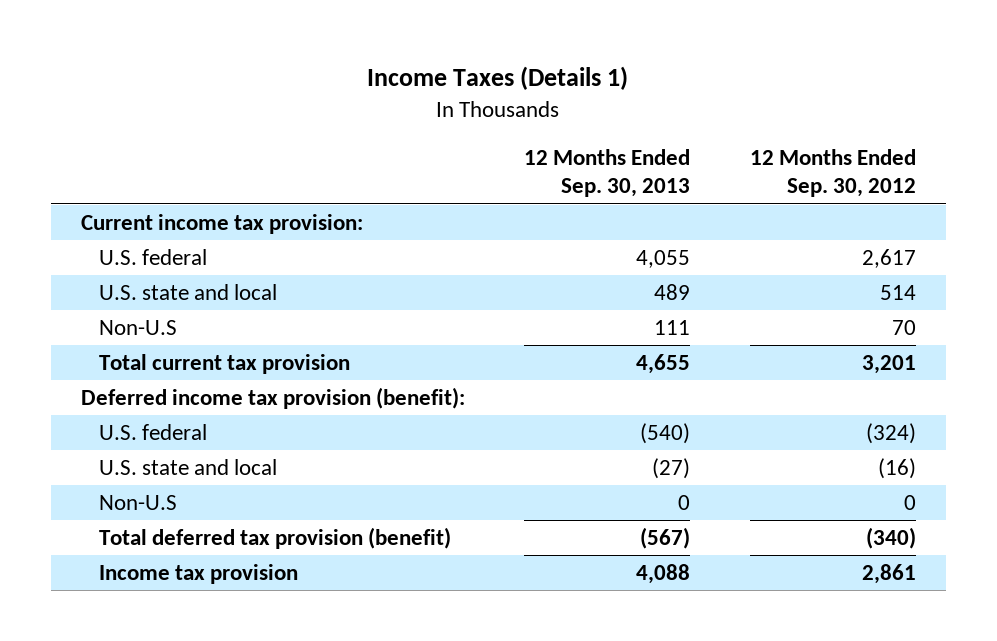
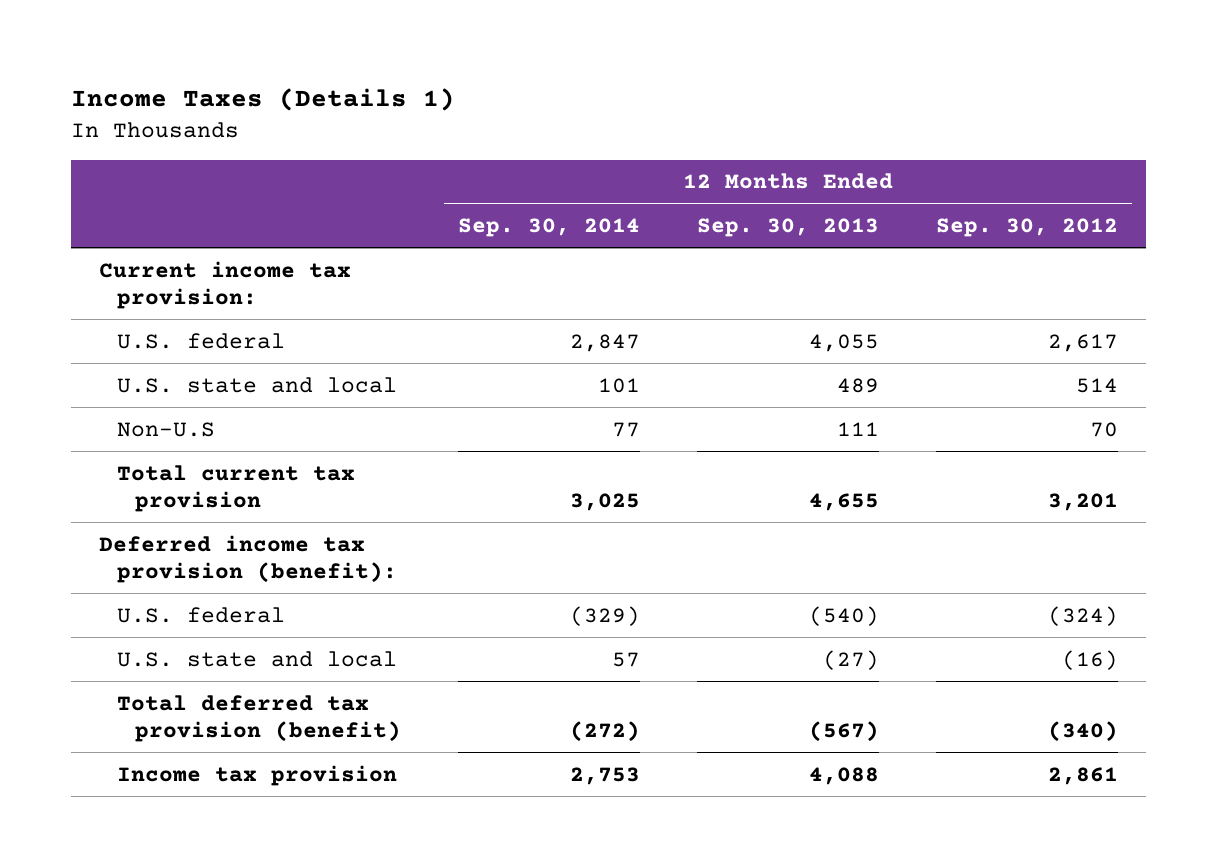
none -> [458,218,641,238] Sep. 30, 2014
[98,494,177,510] Non-U.S -> none

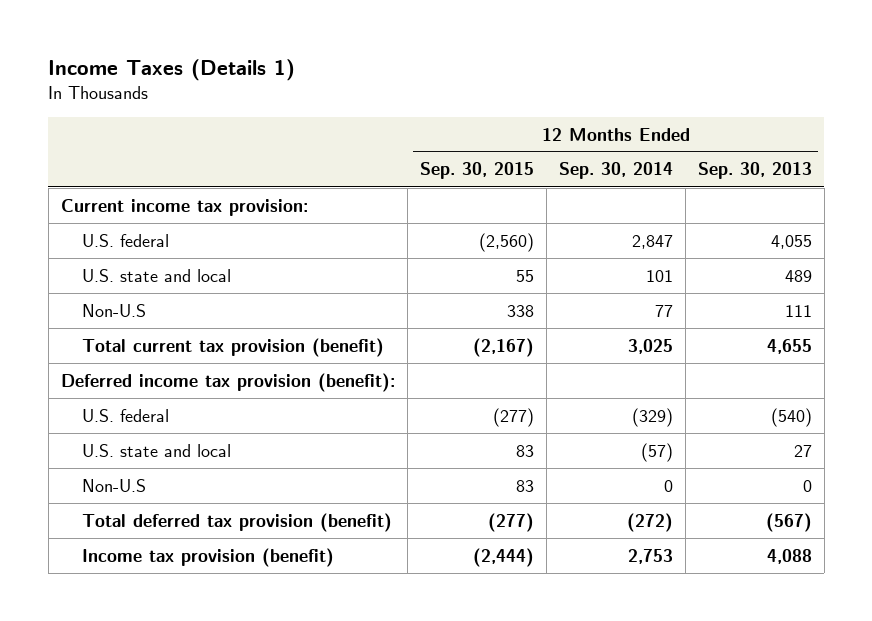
[935,218,1118,238] Sep. 30, 2012 -> none
none -> [419,162,534,180] Sep. 30, 2015
[117,464,356,512] Total current tax provision -> [82,337,385,357] Total current tax provision (benefit)
[612,651,641,667] 57 -> [640,442,673,462] (57)
[822,649,879,670] (27) -> [793,444,812,457] 27
none -> [82,478,147,492] Non-U.S
[117,764,398,786] Income tax provision -> [82,547,335,567] Income tax provision (benefit)

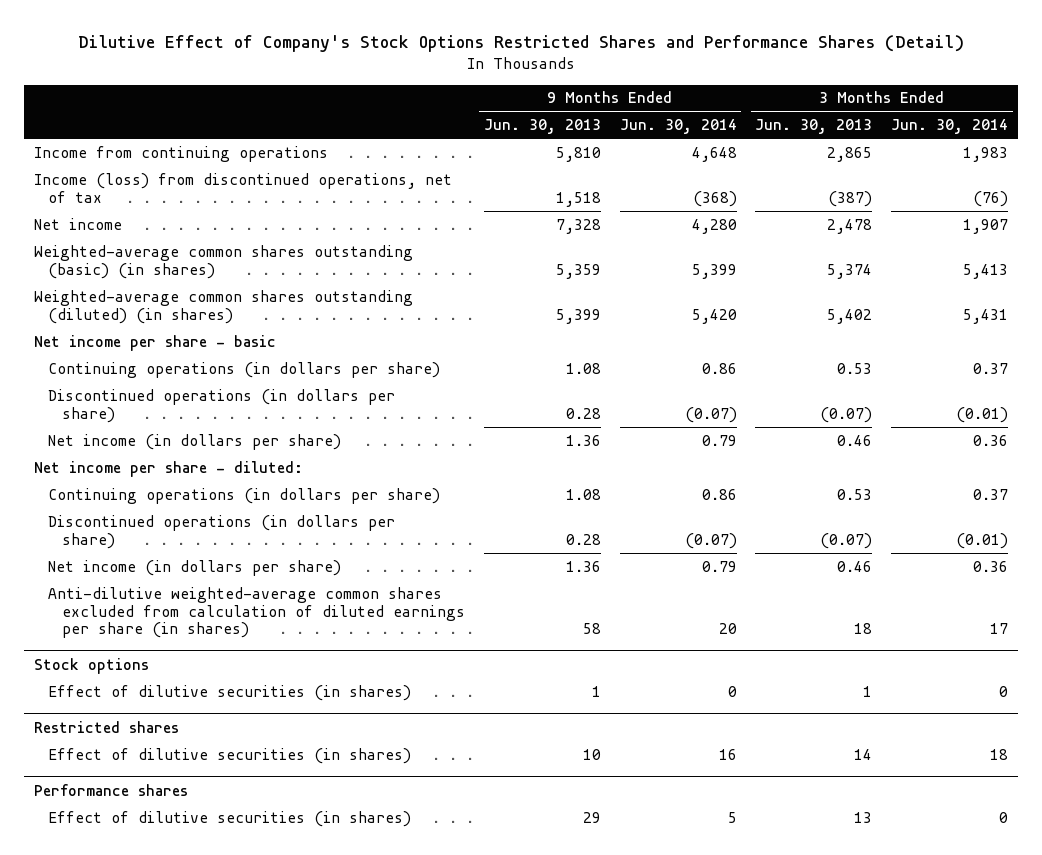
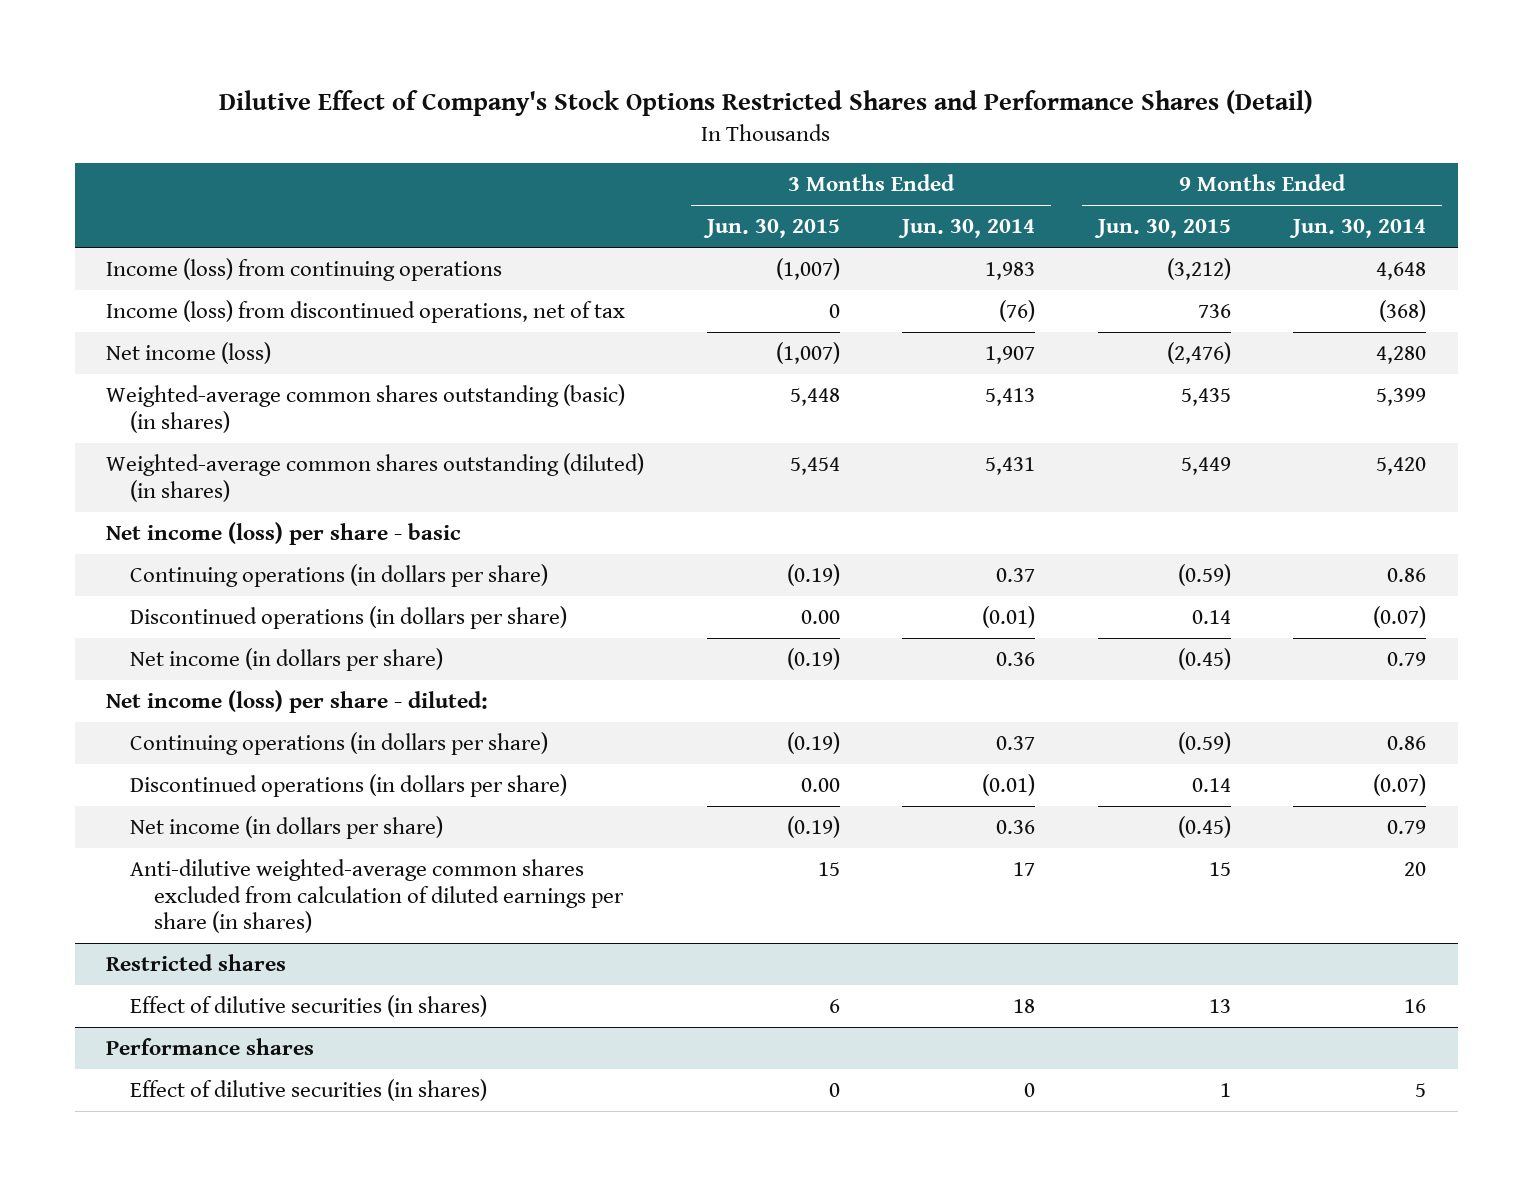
[483,119,601,135] Jun. 30, 2013 -> none
[755,119,873,135] Jun. 30, 2013 -> none
none -> [702,219,840,239] Jun. 30, 2015
none -> [1093,219,1231,239] Jun. 30, 2015
[33,145,328,162] Income from continuing operations -> [106,258,503,282] Income (loss) from continuing operations
[33,217,122,230] Net income -> [106,342,272,365] Net income (loss)
[33,334,276,351] Net income per share - basic -> [106,522,462,546] Net income (loss) per share - basic
[33,460,303,477] Net income per share - diluted: -> [106,690,489,714] Net income (loss) per share - diluted:
[33,657,149,674] Stock options -> none
[47,684,411,701] Effect of dilutive securities (in shares) -> none

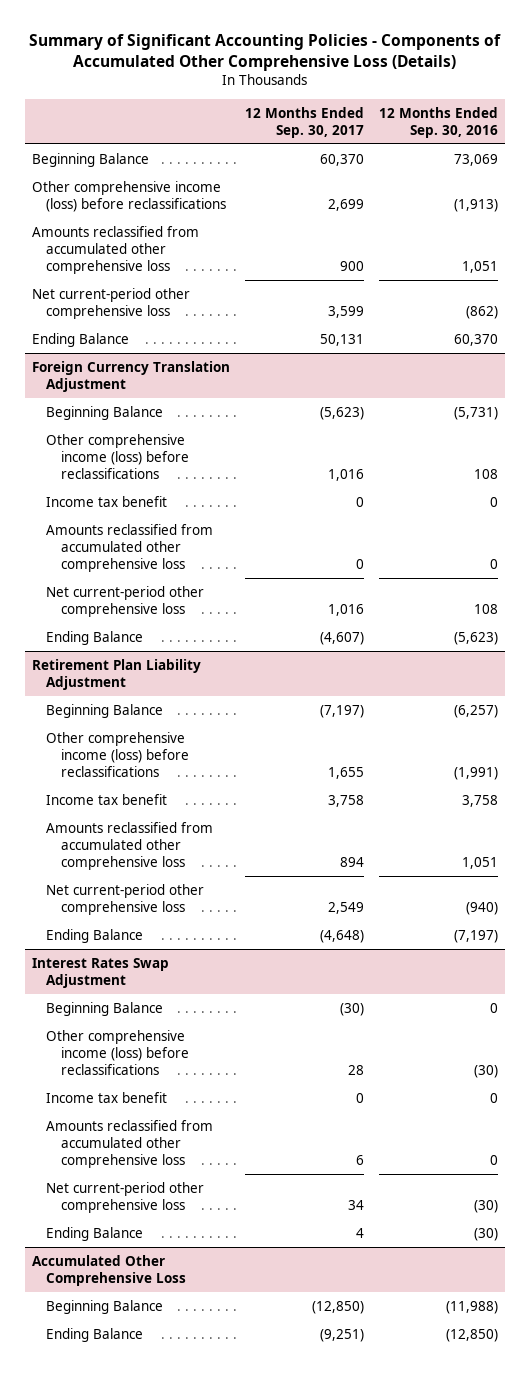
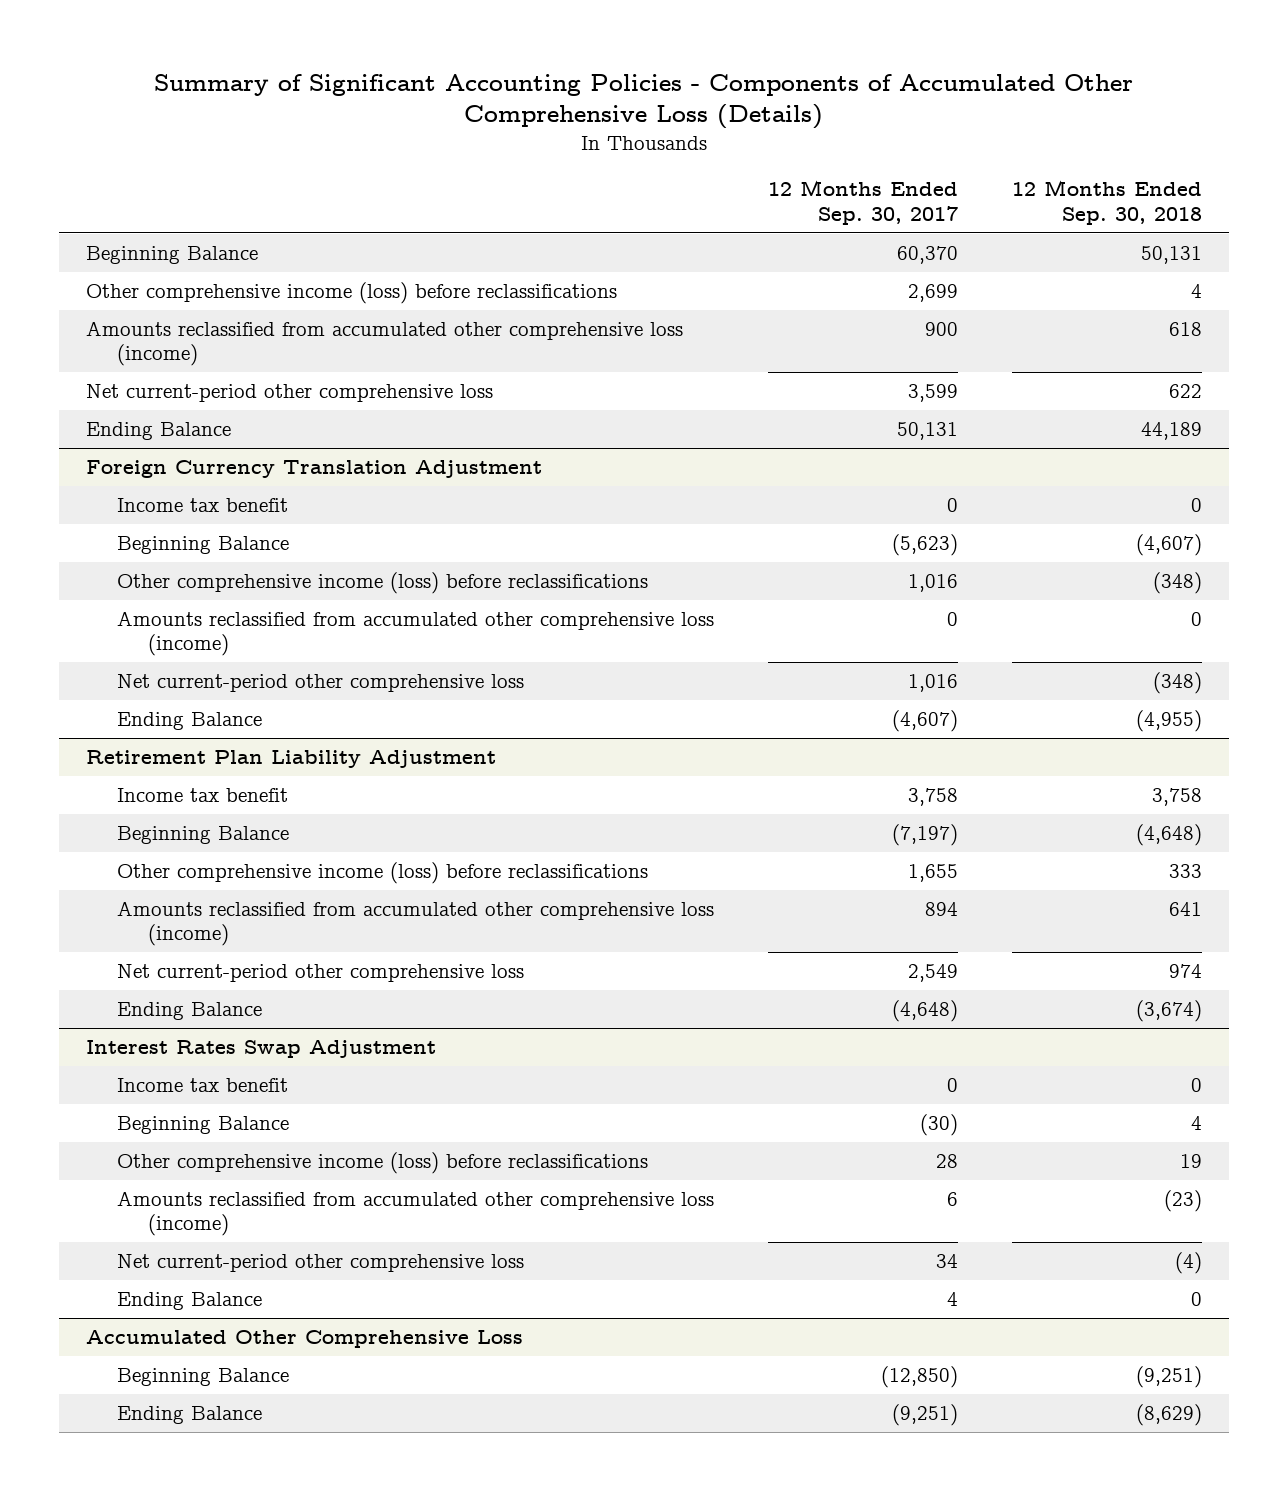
[378,106,498,138] 12 Months Ended Sep. 30, 2016 -> none
none -> [1011,180,1202,225] 12 Months Ended Sep. 30, 2018
[32,225,200,275] Amounts reclassified from accumulated other comprehensive loss -> [86,321,684,367] Amounts reclassified from accumulated other comprehensive loss (income)
[46,495,168,507] Income tax benefit -> [117,498,289,513] Income tax benefit
[46,523,214,573] Amounts reclassified from accumulated other comprehensive loss -> [117,611,715,657] Amounts reclassified from accumulated other comprehensive loss (income)
[46,793,168,805] Income tax benefit -> [117,788,289,803] Income tax benefit
[46,821,214,871] Amounts reclassified from accumulated other comprehensive loss -> [117,901,715,947] Amounts reclassified from accumulated other comprehensive loss (income)
[46,1091,168,1103] Income tax benefit -> [117,1078,289,1093] Income tax benefit
[46,1119,214,1169] Amounts reclassified from accumulated other comprehensive loss -> [117,1191,715,1237] Amounts reclassified from accumulated other comprehensive loss (income)

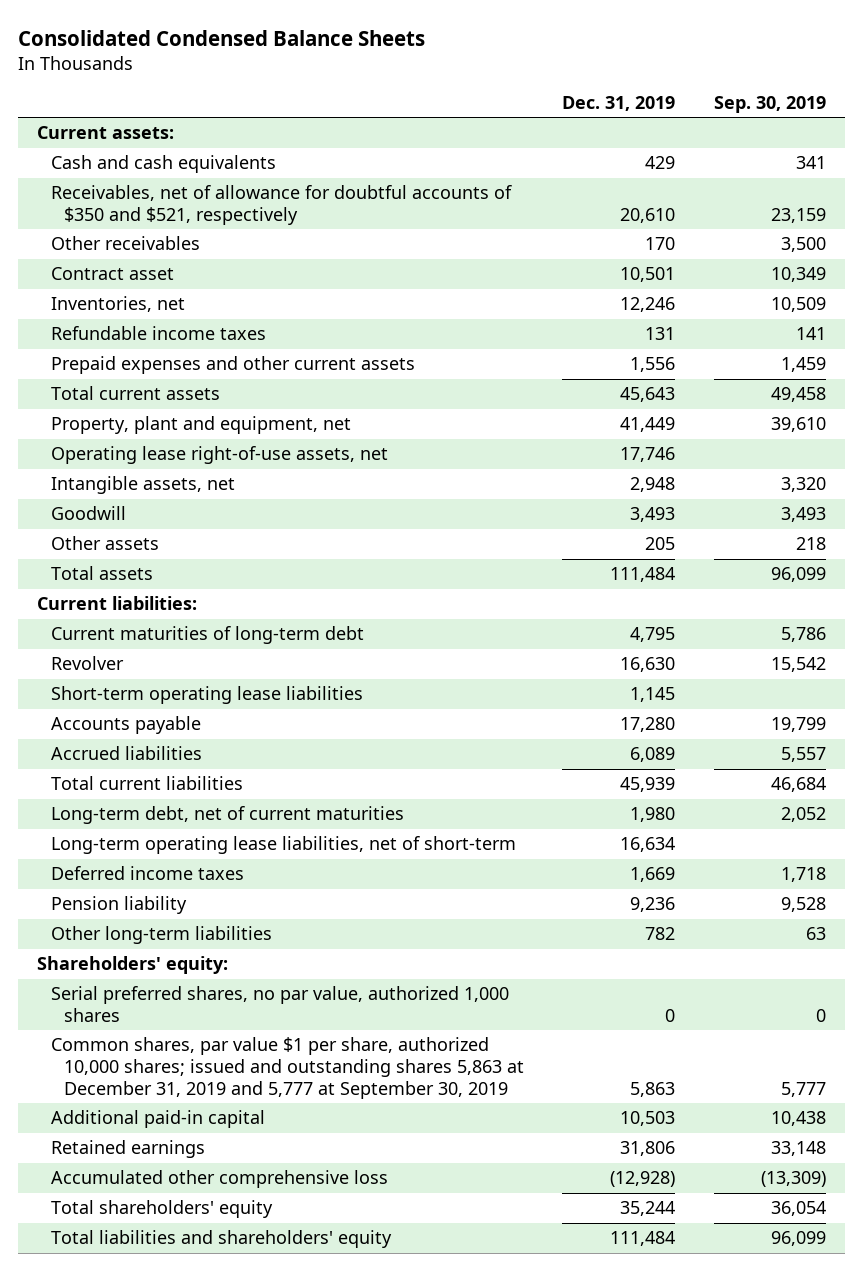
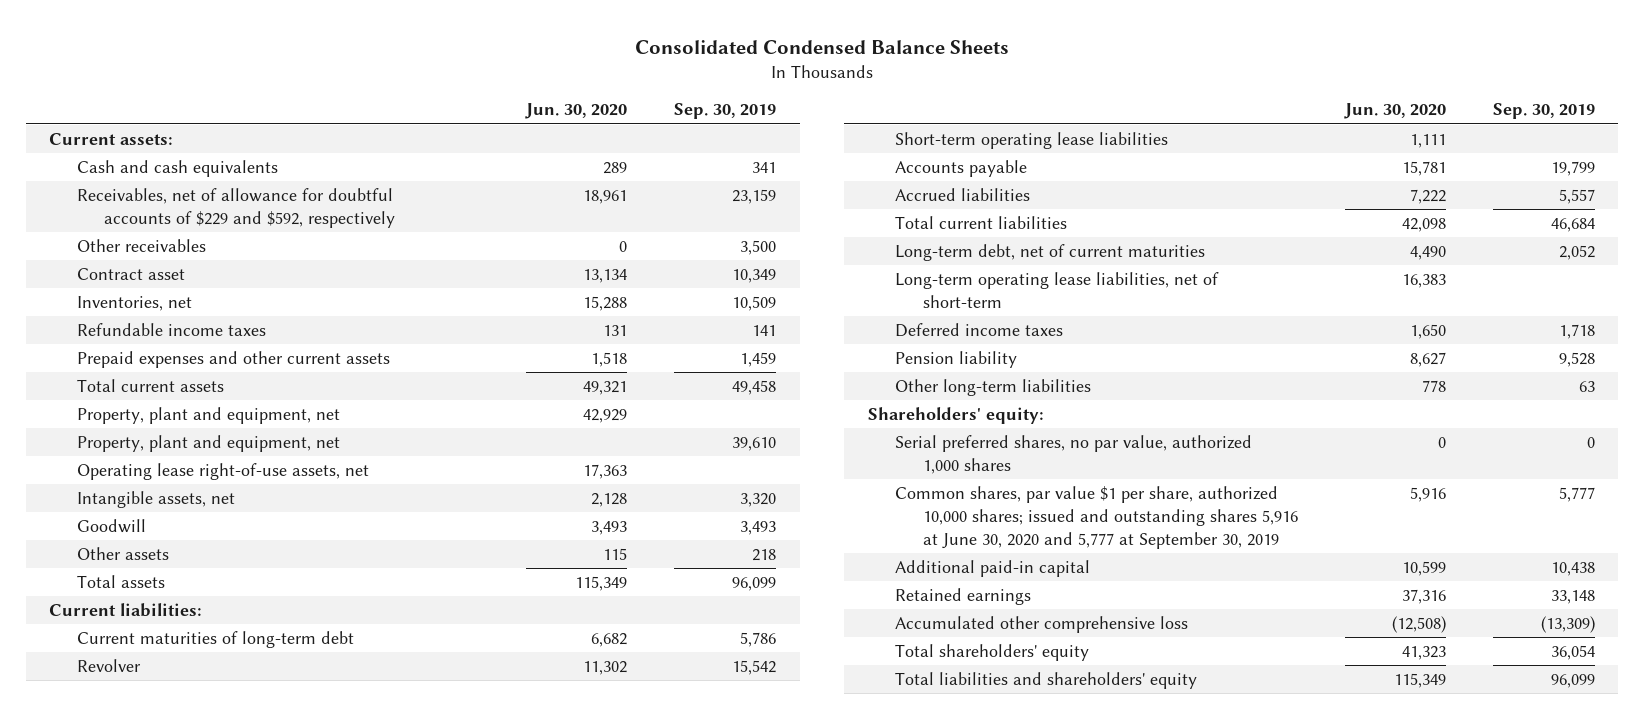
[562,95,676,111] Dec. 31, 2019 -> none
none -> [525,103,628,120] Jun. 30, 2020
[50,185,512,226] Receivables, net of allowance for doubtful accounts of $350 and $521, respectively -> [76,187,396,228] Receivables, net of allowance for doubtful accounts of $229 and $592, respectively
none -> [76,406,340,424] Property, plant and equipment, net
[50,1037,524,1099] Common shares, par value $1 per share, authorized 10,000 shares; issued and outstanding shares 5,863 at December 31, 2019 and 5,777 at September 30, 2019 -> [895,485,1298,549] Common shares, par value $1 per share, authorized 10,000 shares; issued and outstanding shares 5,916 at June 30, 2020 and 5,777 at September 30, 2019

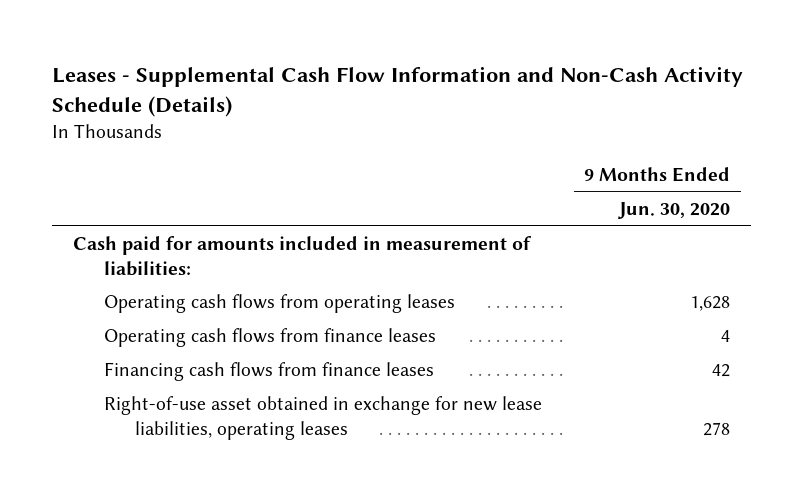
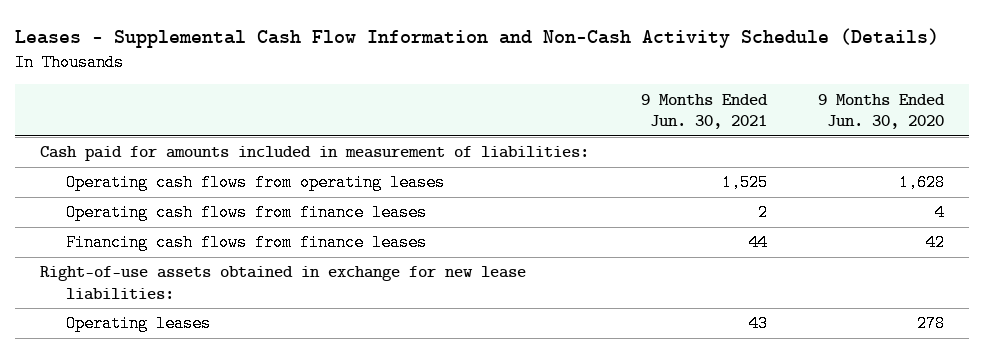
none -> [640,93,768,129] 9 Months Ended Jun. 30, 2021
none -> [40,266,527,300] Right-of-use assets obtained in exchange for new lease liabilities:
[103,396,542,440] Right-of-use asset obtained in exchange for new lease liabilities, operating leases -> [65,315,211,333] Operating leases

